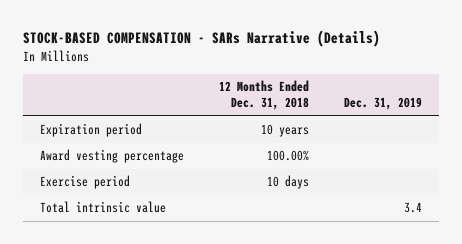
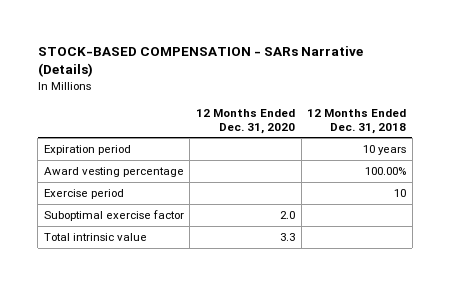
[343,97,422,111] Dec. 31, 2019 -> none
none -> [196,108,296,134] 12 Months Ended Dec. 31, 2020
[266,175,309,190] 10 days -> [394,189,407,198] 10
none -> [43,210,184,222] Suboptimal exercise factor

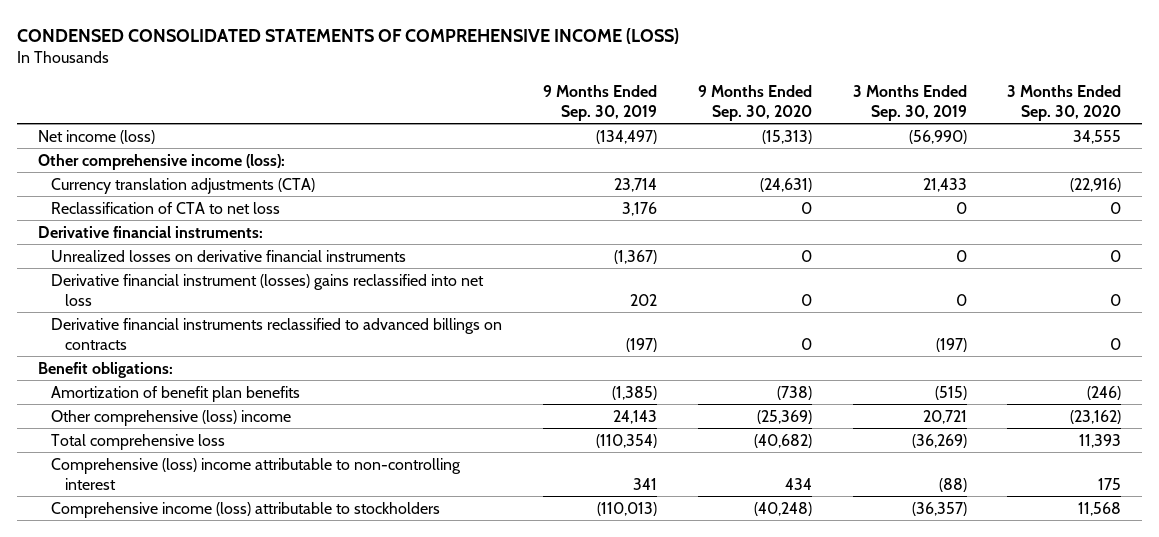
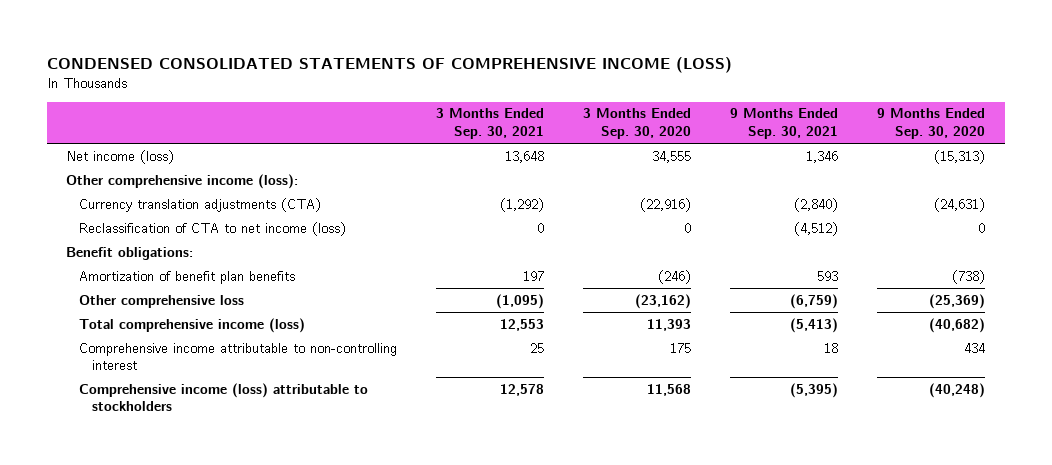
[543,84,658,121] 9 Months Ended Sep. 30, 2019 -> none
[852,84,967,121] 3 Months Ended Sep. 30, 2019 -> none
none -> [436,108,545,140] 3 Months Ended Sep. 30, 2021
none -> [730,108,839,140] 9 Months Ended Sep. 30, 2021
[37,225,263,238] Derivative financial instruments: -> none
[51,249,407,262] Unrealized losses on derivative financial instruments -> none
[51,273,485,306] Derivative financial instrument (losses) gains reclassified into net loss -> none
[51,317,503,350] Derivative financial instruments reclassified to advanced billings on contracts -> none
[51,201,281,214] Reclassification of CTA to net loss -> [79,221,347,236] Reclassification of CTA to net income (loss)
[51,409,292,426] Other comprehensive (loss) income -> [79,294,245,308] Other comprehensive loss
[51,433,226,450] Total comprehensive loss -> [79,317,306,333] Total comprehensive income (loss)
[51,457,462,490] Comprehensive (loss) income attributable to non-controlling interest -> [79,342,398,371] Comprehensive income attributable to non-controlling interest

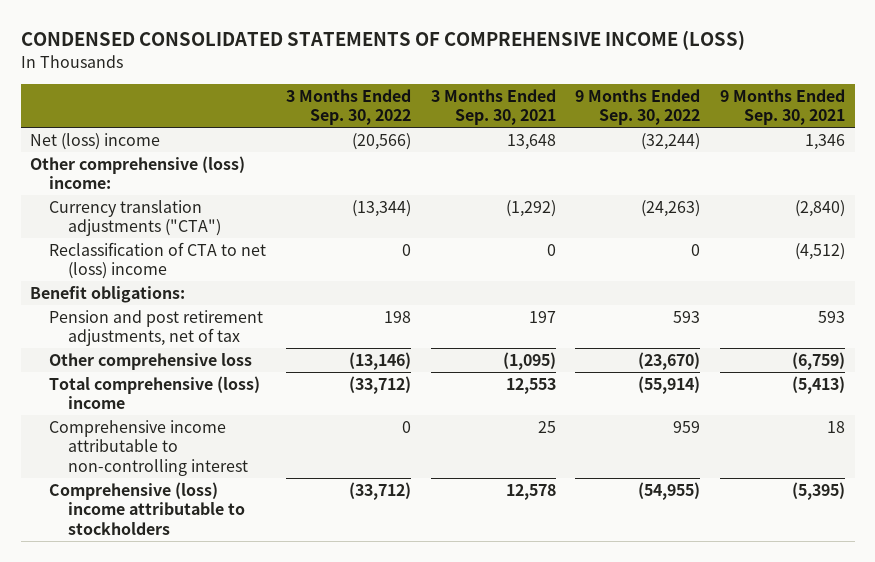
[583,108,692,140] 3 Months Ended Sep. 30, 2020 -> none
[877,108,986,140] 9 Months Ended Sep. 30, 2020 -> none
none -> [285,88,411,125] 3 Months Ended Sep. 30, 2022
none -> [575,88,701,125] 9 Months Ended Sep. 30, 2022
[66,149,175,164] Net income (loss) -> [30,132,161,150] Net (loss) income
[66,173,299,189] Other comprehensive income (loss): -> [30,155,246,190] Other comprehensive (loss) income:
[79,197,322,212] Currency translation adjustments (CTA) -> [49,199,222,237] Currency translation adjustments ("CTA")
[79,221,347,236] Reclassification of CTA to net income (loss) -> [49,241,267,280] Reclassification of CTA to net (loss) income
[79,270,296,284] Amortization of benefit plan benefits -> [49,309,264,347] Pension and post retirement adjustments, net of tax
[79,317,306,333] Total comprehensive income (loss) -> [49,375,261,410] Total comprehensive (loss) income
[79,382,369,412] Comprehensive income (loss) attributable to stockholders -> [49,481,246,535] Comprehensive (loss) income attributable to stockholders

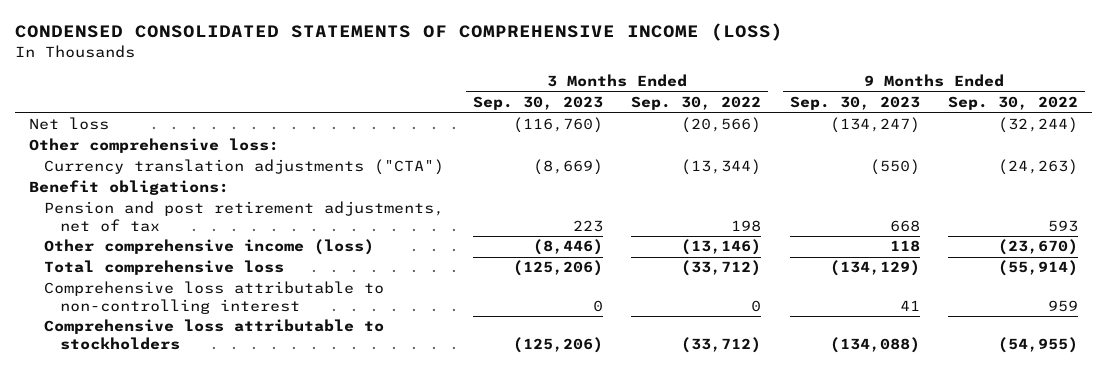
[430,88,556,125] 3 Months Ended Sep. 30, 2021 -> none
[719,88,845,125] 9 Months Ended Sep. 30, 2021 -> none
none -> [472,96,603,111] Sep. 30, 2023
none -> [789,96,920,111] Sep. 30, 2023
[30,132,161,150] Net (loss) income -> [28,117,109,131] Net loss
[30,155,246,190] Other comprehensive (loss) income: -> [28,138,279,154] Other comprehensive loss:
[49,241,267,280] Reclassification of CTA to net (loss) income -> none
[49,352,253,370] Other comprehensive loss -> [44,239,375,256] Other comprehensive income (loss)
[49,375,261,410] Total comprehensive (loss) income -> [44,260,285,276] Total comprehensive loss
[49,419,249,476] Comprehensive income attributable to non-controlling interest -> [44,281,385,314] Comprehensive loss attributable to non-controlling interest
[49,481,246,535] Comprehensive (loss) income attributable to stockholders -> [44,319,385,350] Comprehensive loss attributable to stockholders

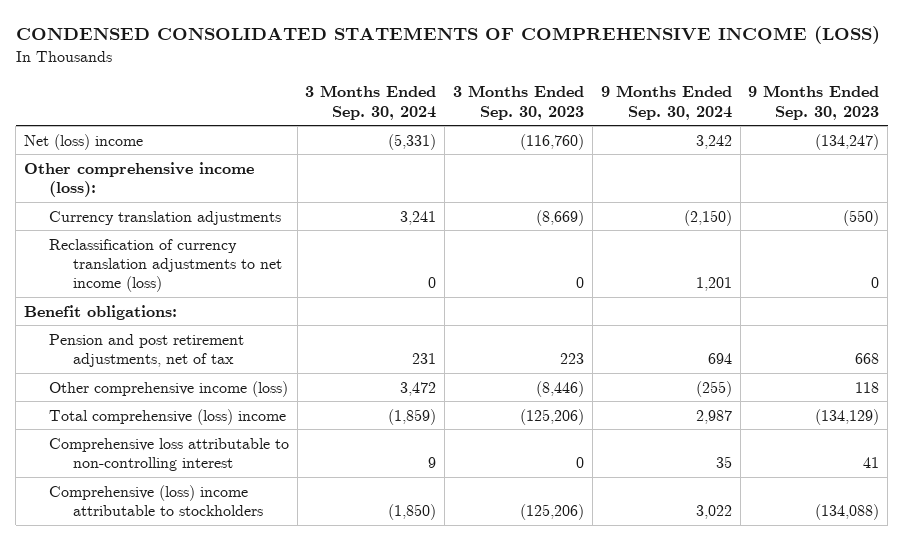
[631,96,762,111] Sep. 30, 2022 -> none
[948,96,1079,111] Sep. 30, 2022 -> none
none -> [305,85,437,120] 3 Months Ended Sep. 30, 2024
none -> [600,85,732,120] 9 Months Ended Sep. 30, 2024
[28,117,109,131] Net loss -> [24,133,144,150] Net (loss) income
[28,138,279,154] Other comprehensive loss: -> [24,161,255,198] Other comprehensive income (loss):
[44,159,445,176] Currency translation adjustments ("CTA") -> [48,210,281,225] Currency translation adjustments
none -> [48,238,283,293] Reclassification of currency translation adjustments to net income (loss)
[44,260,285,276] Total comprehensive loss -> [48,408,286,425] Total comprehensive (loss) income
[44,319,385,350] Comprehensive loss attributable to stockholders -> [48,484,264,517] Comprehensive (loss) income attributable to stockholders

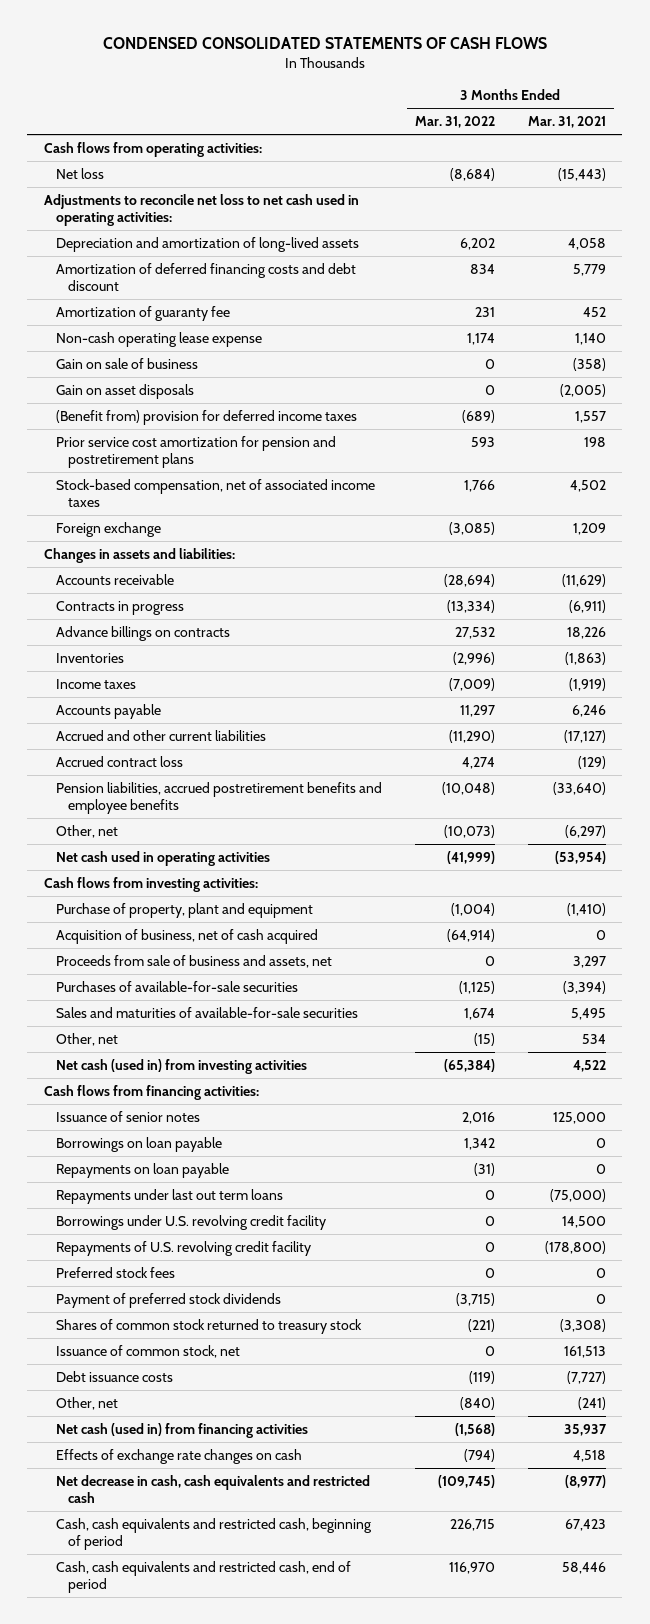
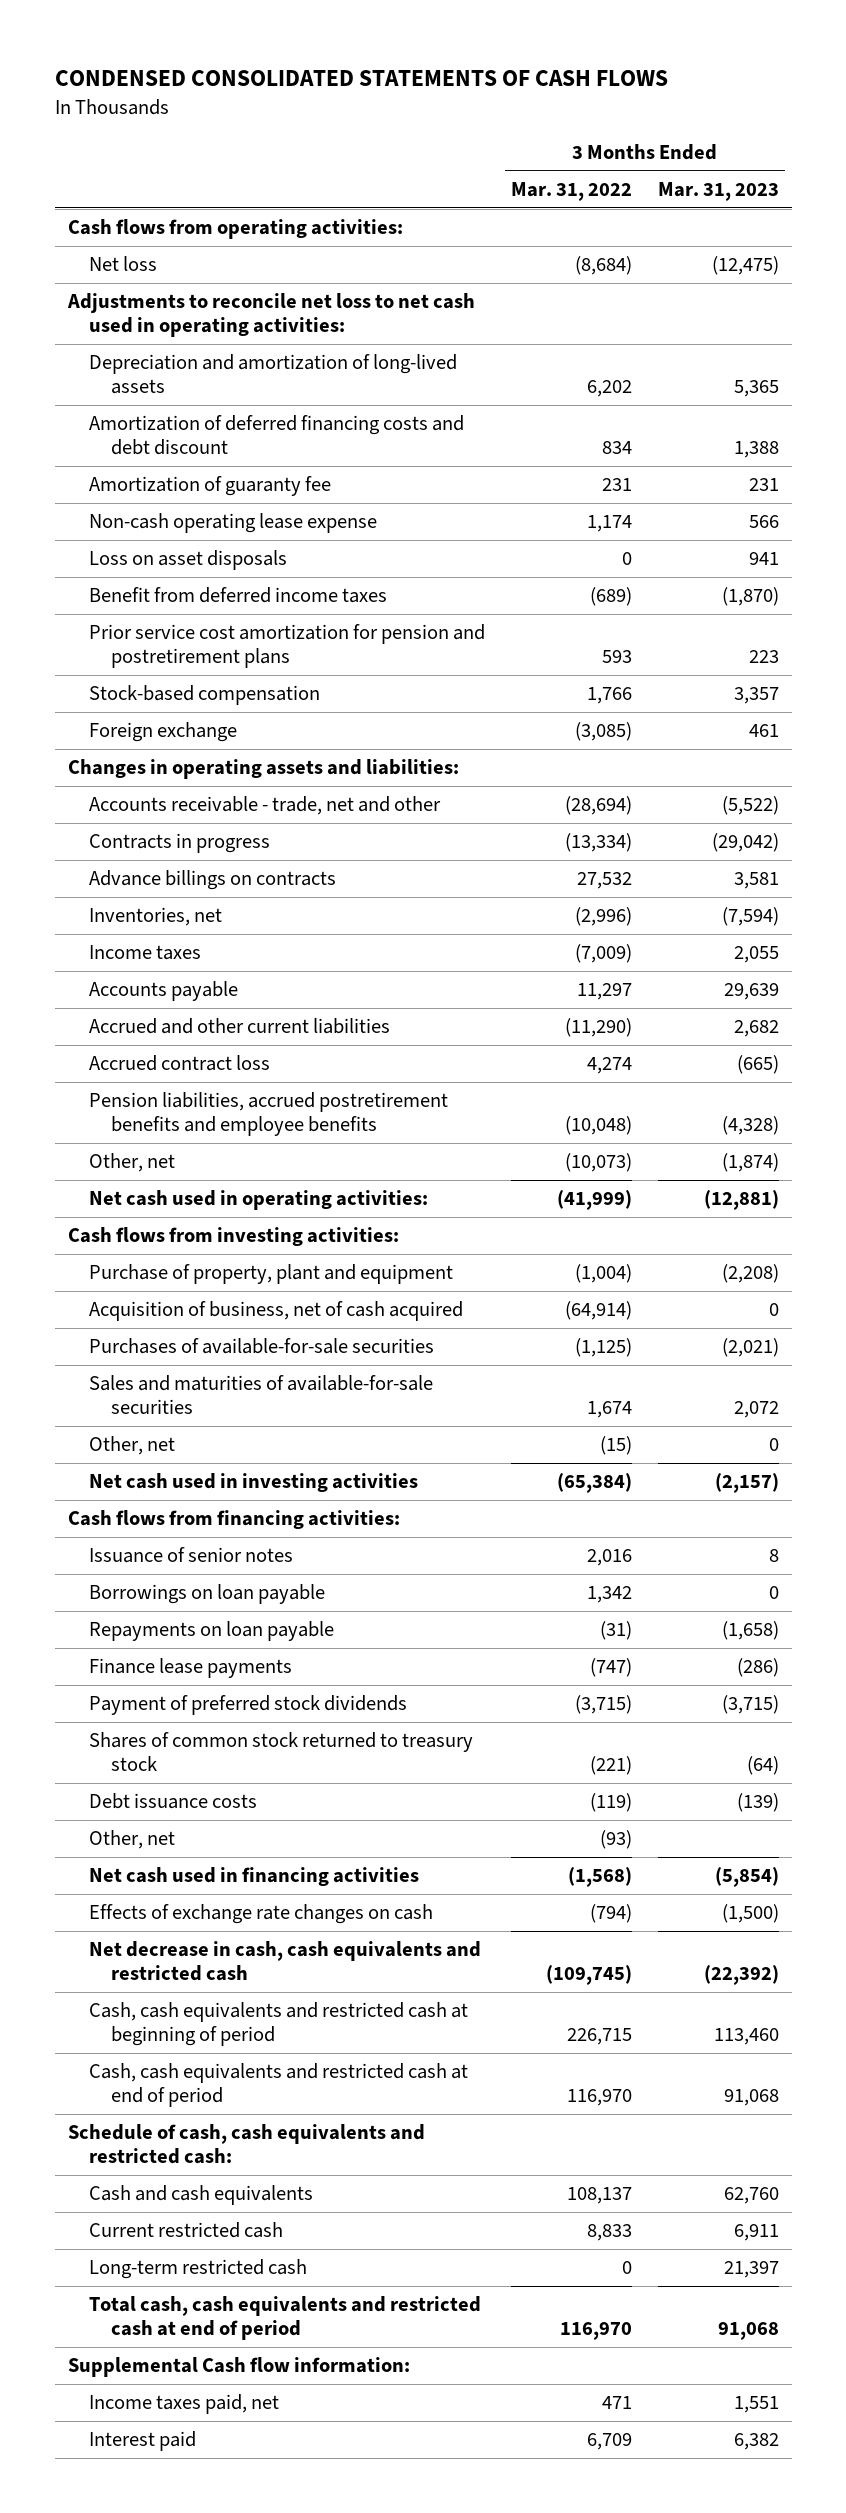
[527,116,606,129] Mar. 31, 2021 -> none
none -> [657,182,779,202] Mar. 31, 2023
[55,357,198,369] Gain on sale of business -> none
[55,383,194,399] Gain on asset disposals -> [89,550,288,571] Loss on asset disposals
[55,409,357,425] (Benefit from) provision for deferred income taxes -> [89,587,388,604] Benefit from deferred income taxes
[55,478,375,508] Stock-based compensation, net of associated income taxes -> [89,685,321,706] Stock-based compensation
[43,547,235,563] Changes in assets and liabilities: -> [67,759,459,780] Changes in operating assets and liabilities:
[55,573,174,585] Accounts receivable -> [89,796,442,816] Accounts receivable - trade, net and other
[55,652,124,663] Inventories -> [89,907,223,927] Inventories, net
[55,850,270,866] Net cash used in operating activities -> [89,1190,429,1211] Net cash used in operating activities:
[55,954,332,968] Proceeds from sale of business and assets, net -> none
[55,1058,307,1074] Net cash (used in) from investing activities -> [89,1473,419,1493] Net cash used in investing activities
[55,1188,283,1204] Repayments under last out term loans -> none
[55,1214,326,1230] Borrowings under U.S. revolving credit facility -> none
[55,1240,311,1256] Repayments of U.S. revolving credit facility -> none
[55,1266,175,1278] Preferred stock fees -> none
none -> [89,1658,293,1679] Finance lease payments
[55,1344,240,1358] Issuance of common stock, net -> none
[459,1396,495,1410] (840) -> [600,1830,633,1850] (93)
[55,1422,308,1438] Net cash (used in) from financing activities -> [89,1867,420,1887] Net cash used in financing activities
[55,1517,372,1551] Cash, cash equivalents and restricted cash, beginning of period -> [89,2002,469,2047] Cash, cash equivalents and restricted cash at beginning of period
[55,1560,351,1594] Cash, cash equivalents and restricted cash, end of period -> [89,2063,469,2108] Cash, cash equivalents and restricted cash at end of period
none -> [67,2124,425,2165] Schedule of cash, cash equivalents and restricted cash:
none -> [89,2185,314,2206] Cash and cash equivalents
none -> [89,2222,284,2239] Current restricted cash
none -> [89,2259,308,2280] Long-term restricted cash
none -> [89,2296,482,2341] Total cash, cash equivalents and restricted cash at end of period
none -> [67,2357,410,2378] Supplemental Cash flow information:
none -> [89,2394,280,2415] Income taxes paid, net
none -> [89,2431,197,2452] Interest paid

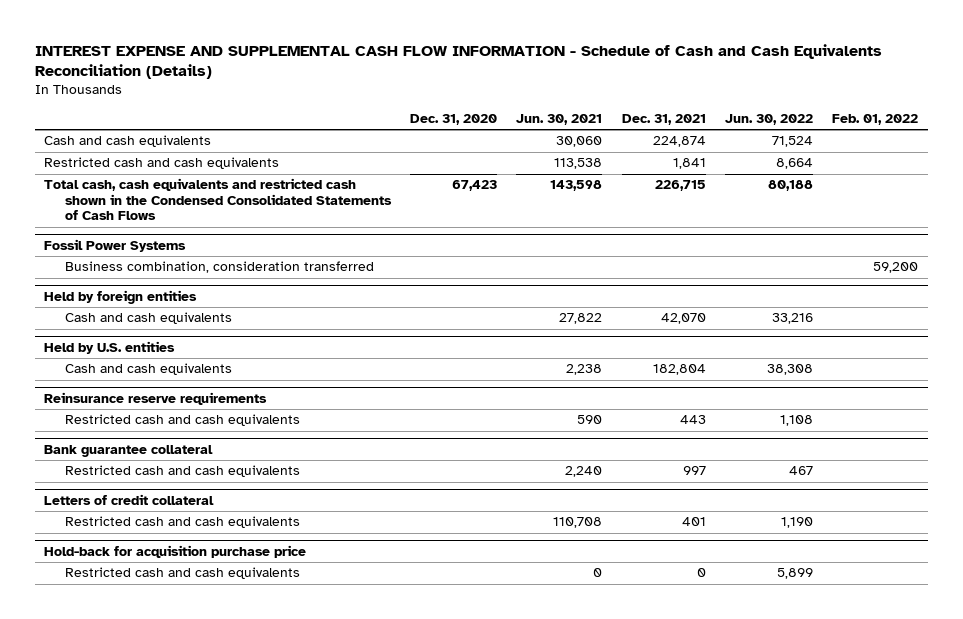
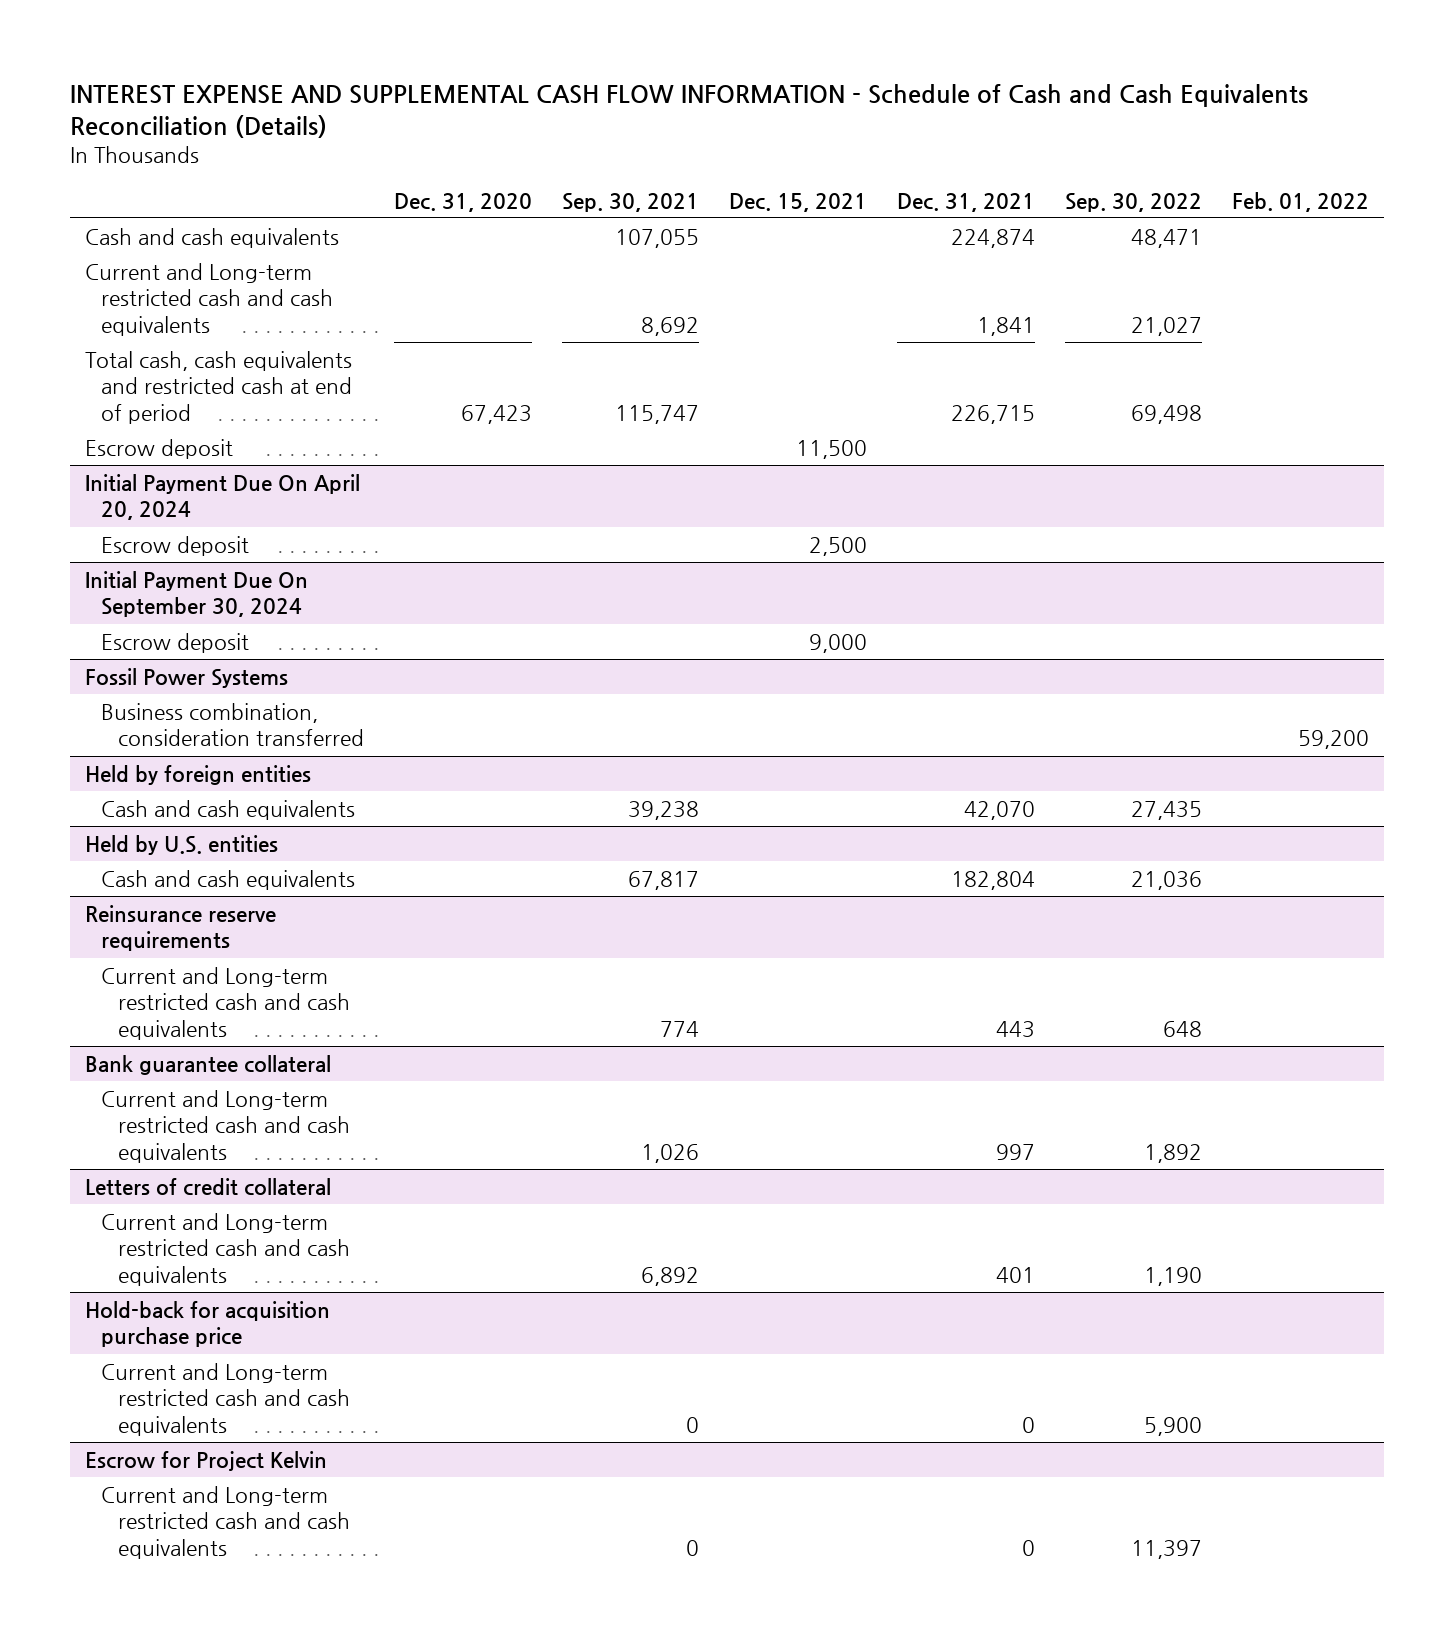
[516,114,603,126] Jun. 30, 2021 -> none
[725,114,814,126] Jun. 30, 2022 -> none
none -> [562,192,700,212] Sep. 30, 2021
none -> [729,192,868,212] Dec. 15, 2021
none -> [1065,192,1203,212] Sep. 30, 2022
[44,157,280,170] Restricted cash and cash equivalents -> [84,262,334,337] Current and Long-term restricted cash and cash equivalents
[44,178,392,221] Total cash, cash equivalents and restricted cash shown in the Condensed Consolidated Statements of Cash Flows -> [84,350,353,425] Total cash, cash equivalents and restricted cash at end of period
none -> [84,438,233,459] Escrow deposit
none -> [84,473,360,521] Initial Payment Due On April 20, 2024
none -> [101,535,250,556] Escrow deposit
none -> [84,570,308,618] Initial Payment Due On September 30, 2024
none -> [101,632,250,653] Escrow deposit
[64,414,300,427] Restricted cash and cash equivalents -> [101,966,350,1041] Current and Long-term restricted cash and cash equivalents
[64,465,300,478] Restricted cash and cash equivalents -> [101,1089,350,1164] Current and Long-term restricted cash and cash equivalents
[64,516,300,529] Restricted cash and cash equivalents -> [101,1212,350,1287] Current and Long-term restricted cash and cash equivalents
[64,567,300,580] Restricted cash and cash equivalents -> [101,1362,350,1437] Current and Long-term restricted cash and cash equivalents
none -> [84,1450,327,1471] Escrow for Project Kelvin
none -> [101,1485,350,1560] Current and Long-term restricted cash and cash equivalents

